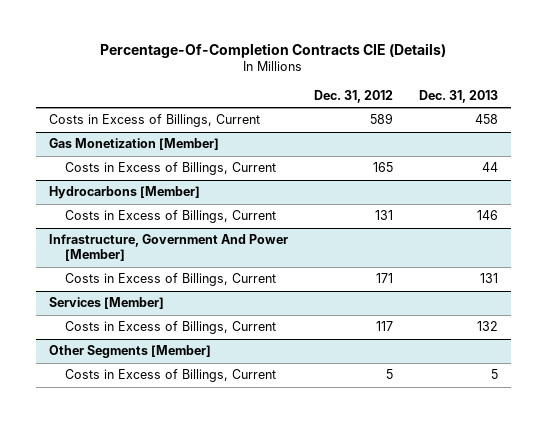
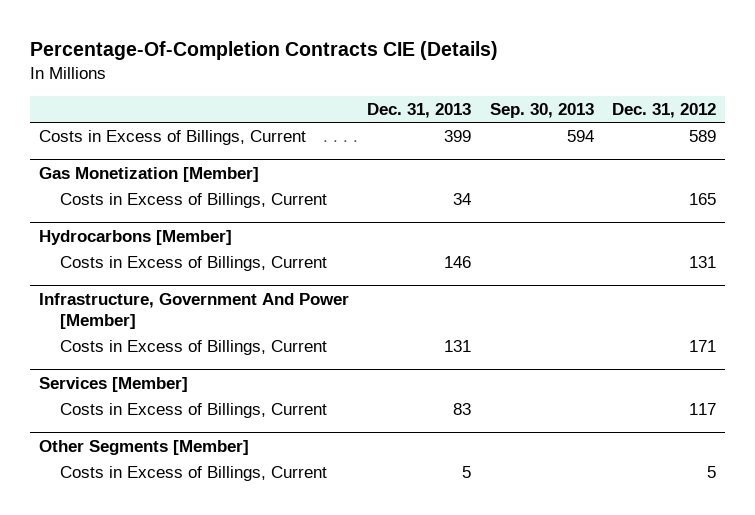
none -> [489,102,594,118] Sep. 30, 2013
[474,114,498,125] 458 -> [444,130,472,143] 399
[481,162,498,173] 44 -> [453,193,472,206] 34
[476,321,498,332] 132 -> [453,403,472,416] 83

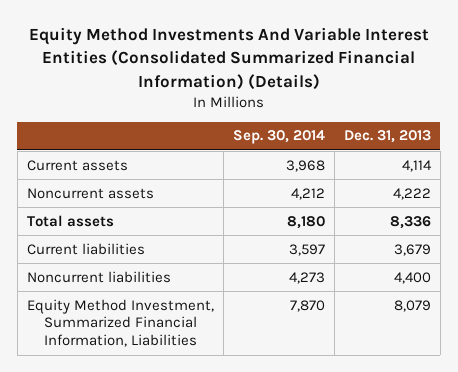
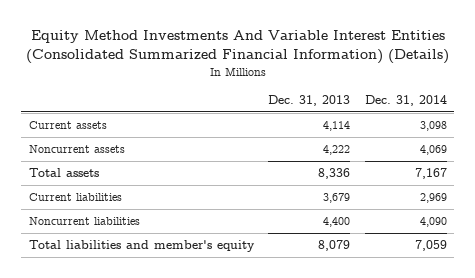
[232,130,325,145] Sep. 30, 2014 -> none
none -> [364,95,447,107] Dec. 31, 2014
[26,298,214,348] Equity Method Investment, Summarized Financial Information, Liabilities -> [28,240,255,253] Total liabilities and member's equity

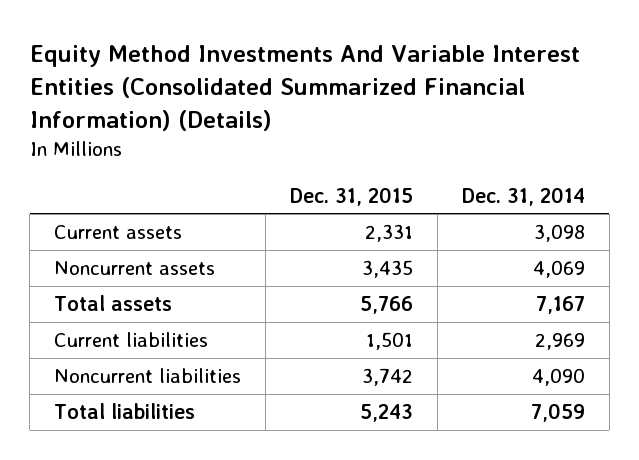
[268,95,351,107] Dec. 31, 2013 -> none
none -> [290,186,414,206] Dec. 31, 2015
[28,240,255,253] Total liabilities and member's equity -> [54,403,196,420] Total liabilities

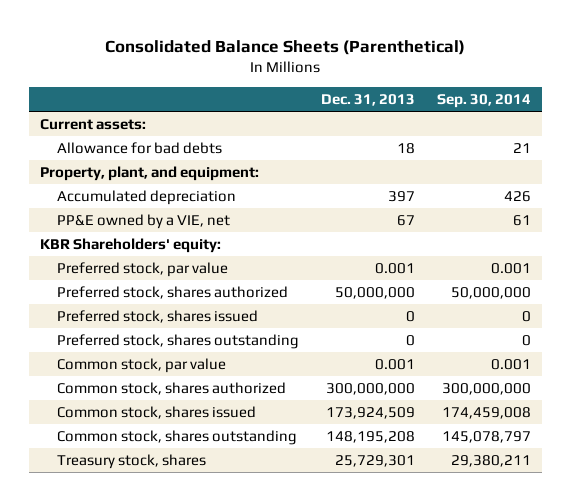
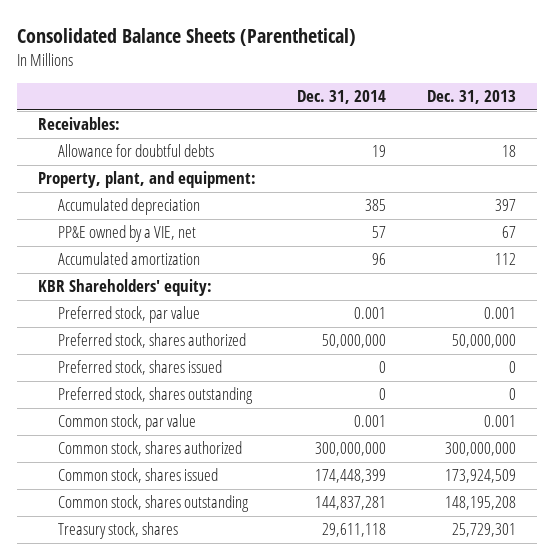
[436,93,531,108] Sep. 30, 2014 -> none
none -> [297,90,387,105] Dec. 31, 2014
[39,119,146,131] Current assets: -> none
none -> [37,117,120,131] Receivables:
[57,142,223,155] Allowance for bad debts -> [57,144,214,158] Allowance for doubtful debts
none -> [57,252,200,266] Accumulated amortization

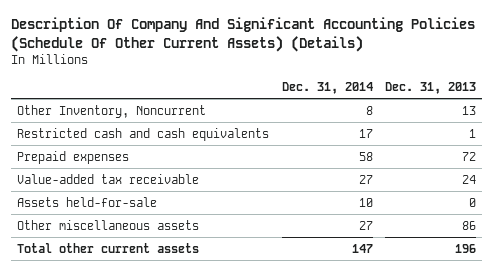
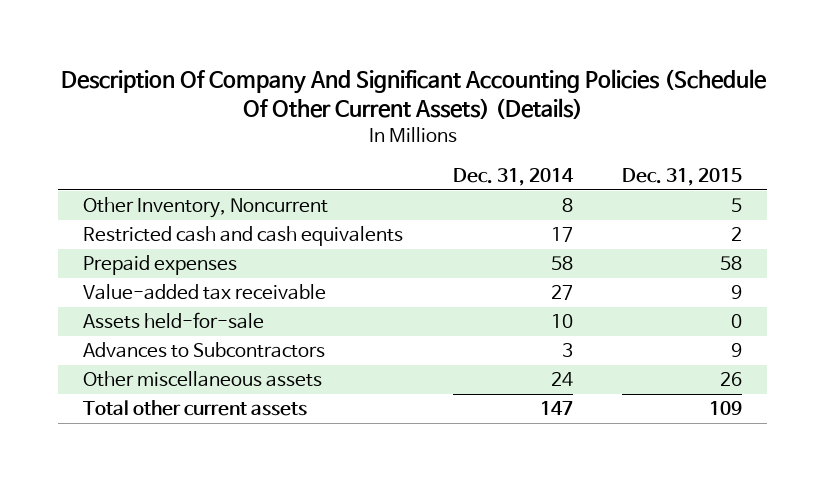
[385,82,477,95] Dec. 31, 2013 -> none
none -> [622,168,743,187] Dec. 31, 2015
none -> [82,342,325,359] Advances to Subcontractors
[358,220,373,230] 27 -> [550,372,573,387] 24

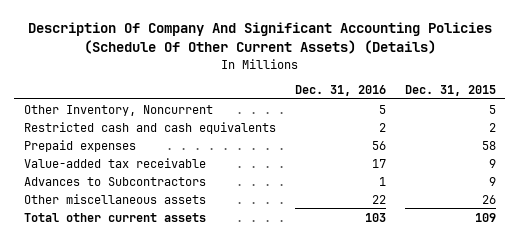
[452,168,574,187] Dec. 31, 2014 -> none
none -> [294,85,386,97] Dec. 31, 2016
[82,312,264,330] Assets held-for-sale -> none

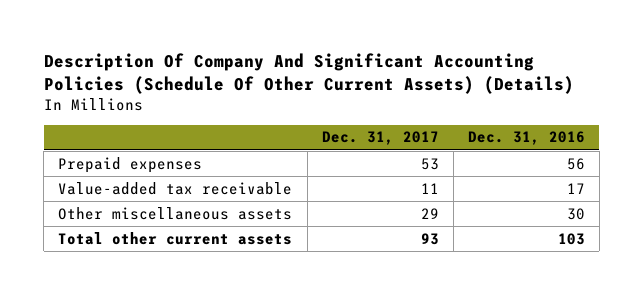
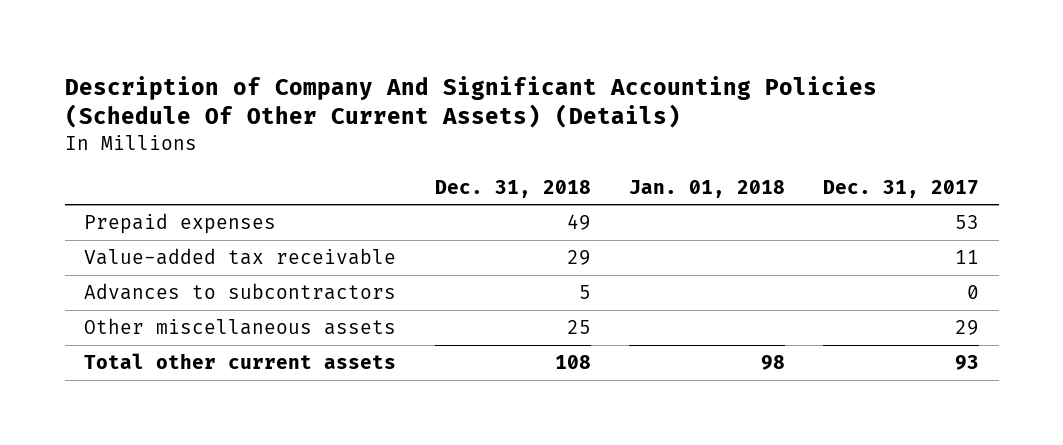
[43,52,574,94] Description Of Company And Significant Accounting Policies (Schedule Of Other Current Assets) (Details) -> [64,75,877,129] Description of Company And Significant Accounting Policies (Schedule Of Other Current Assets) (Details)
[467,131,585,146] Dec. 31, 2016 -> none
none -> [434,179,591,198] Dec. 31, 2018
none -> [628,179,785,198] Jan. 01, 2018
none -> [84,283,397,301] Advances to subcontractors

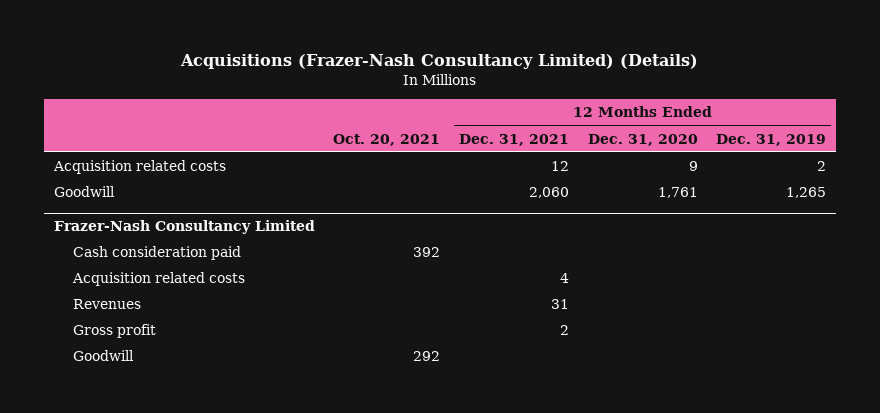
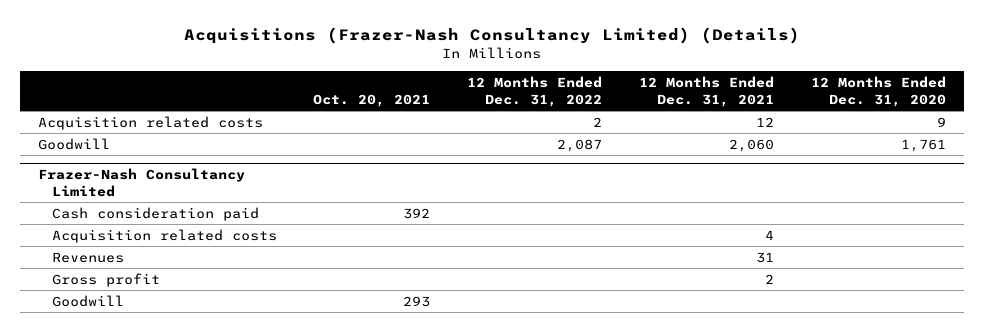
[716,133,827,146] Dec. 31, 2019 -> none
none -> [467,75,603,107] 12 Months Ended Dec. 31, 2022
[413,351,441,362] 292 -> [403,295,431,307] 293

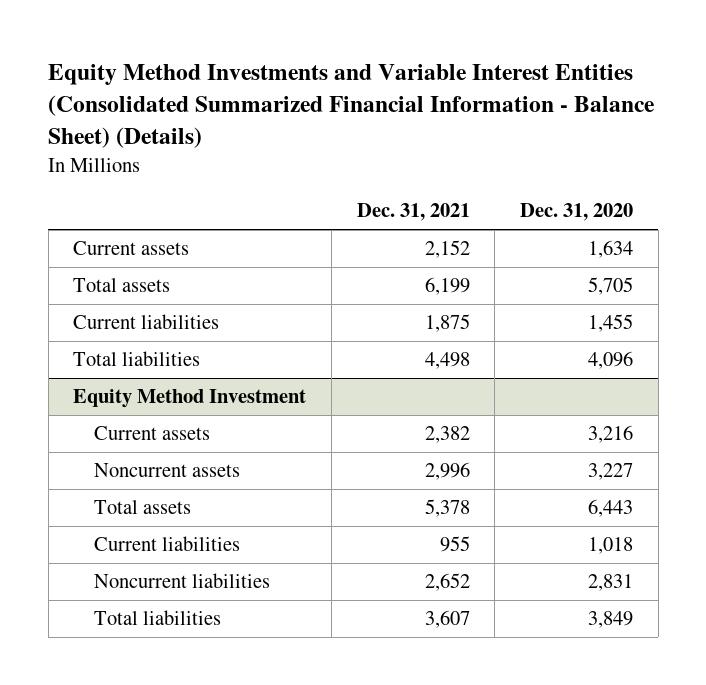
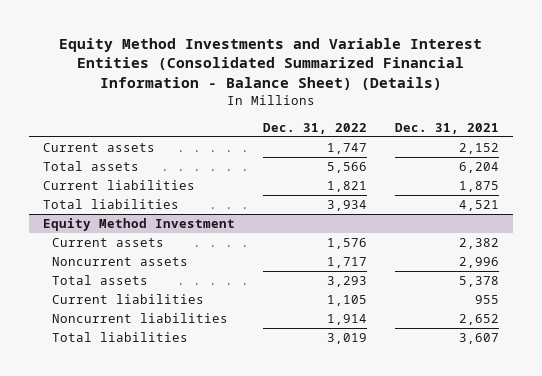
[520,203,634,222] Dec. 31, 2020 -> none
none -> [262,122,367,134] Dec. 31, 2022
[424,277,470,296] 6,199 -> [458,162,499,174] 6,204
[424,352,470,370] 4,498 -> [458,200,499,212] 4,521

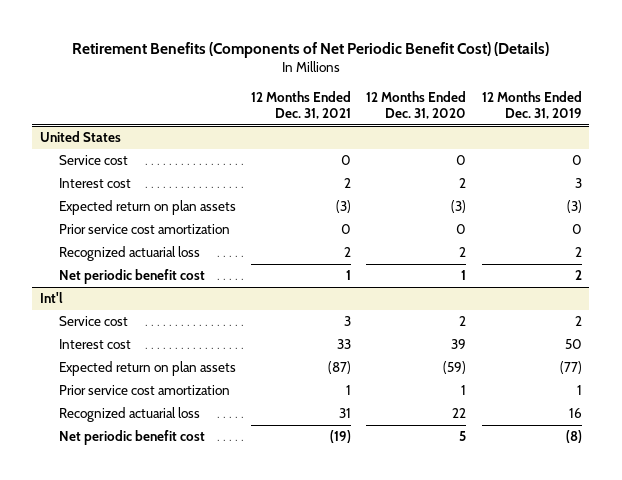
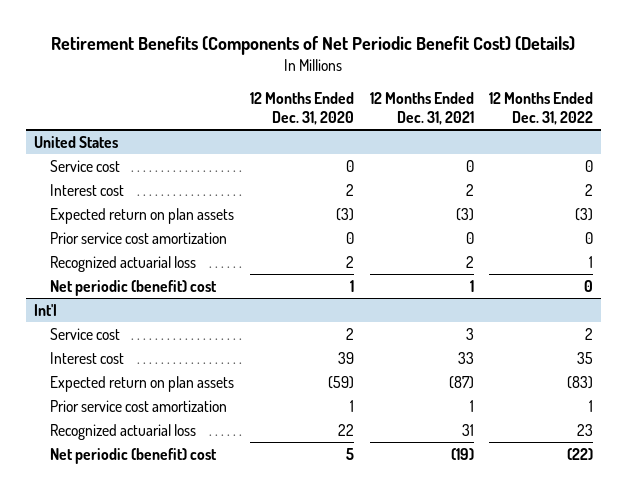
[481,90,582,120] 12 Months Ended Dec. 31, 2019 -> none
none -> [489,92,594,125] 12 Months Ended Dec. 31, 2022
[59,269,206,285] Net periodic benefit cost -> [50,279,218,296] Net periodic (benefit) cost
[59,430,206,446] Net periodic benefit cost -> [50,447,218,464] Net periodic (benefit) cost

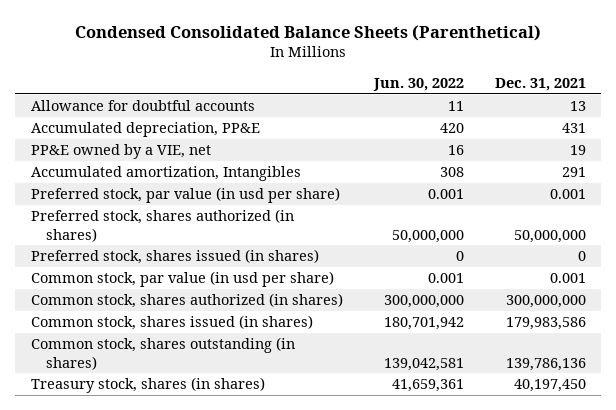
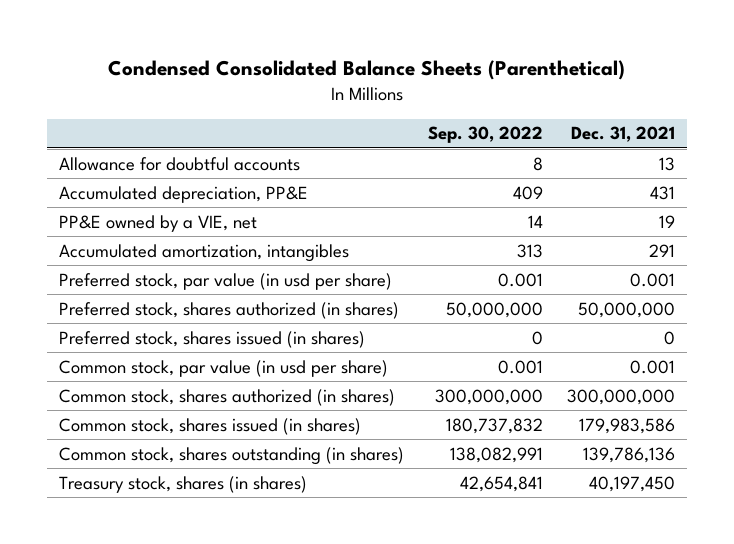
[372,78,464,92] Jun. 30, 2022 -> none
none -> [427,126,543,144] Sep. 30, 2022
[30,166,301,182] Accumulated amortization, Intangibles -> [58,243,349,262] Accumulated amortization, intangibles

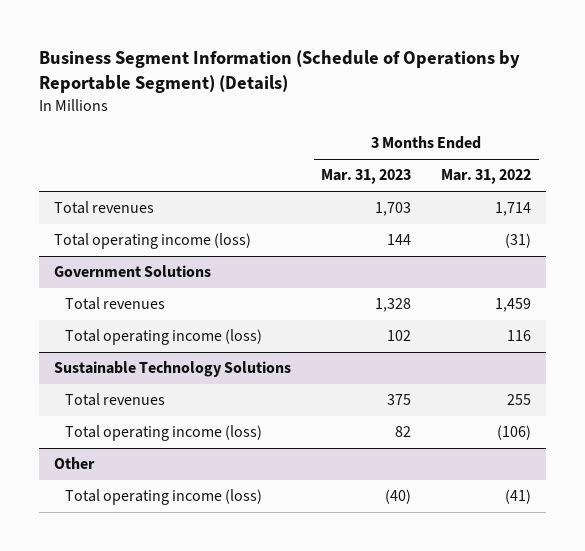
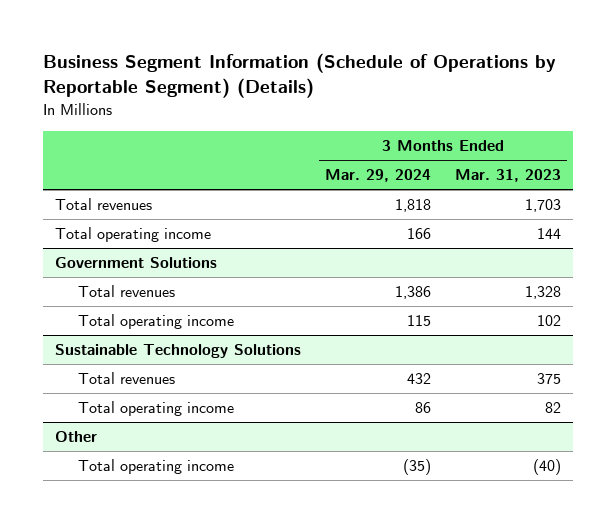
[441,169,532,185] Mar. 31, 2022 -> none
none -> [324,169,431,183] Mar. 29, 2024
[53,233,251,250] Total operating income (loss) -> [54,227,211,243] Total operating income
[65,329,263,346] Total operating income (loss) -> [77,314,234,330] Total operating income
[65,425,263,442] Total operating income (loss) -> [77,401,234,417] Total operating income
[65,489,263,506] Total operating income (loss) -> [77,459,234,475] Total operating income

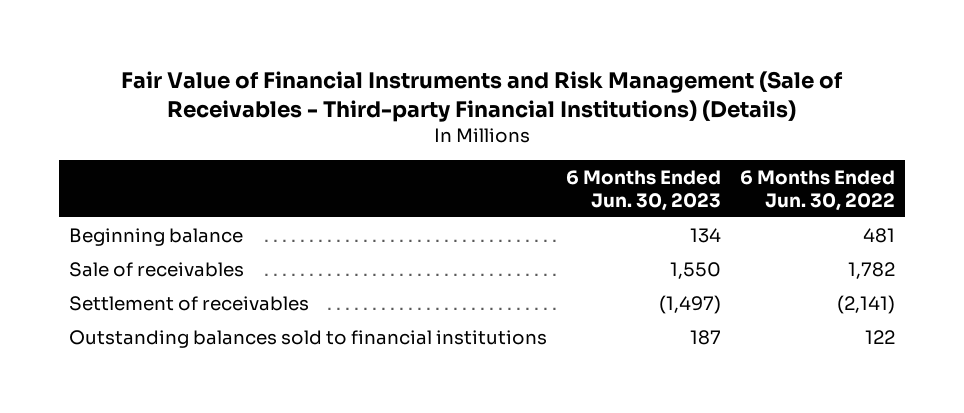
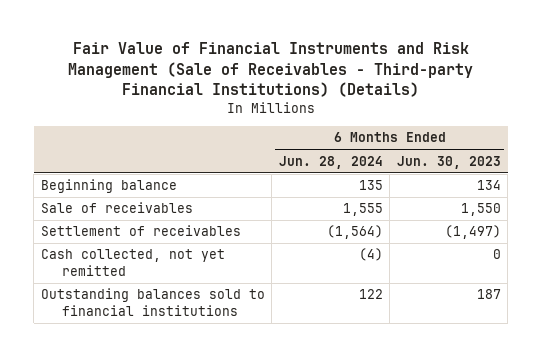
[740,170,896,211] 6 Months Ended Jun. 30, 2022 -> none
none -> [278,155,383,169] Jun. 28, 2024
none -> [40,249,225,276] Cash collected, not yet remitted

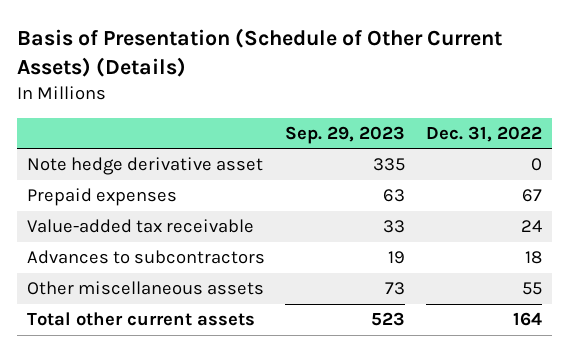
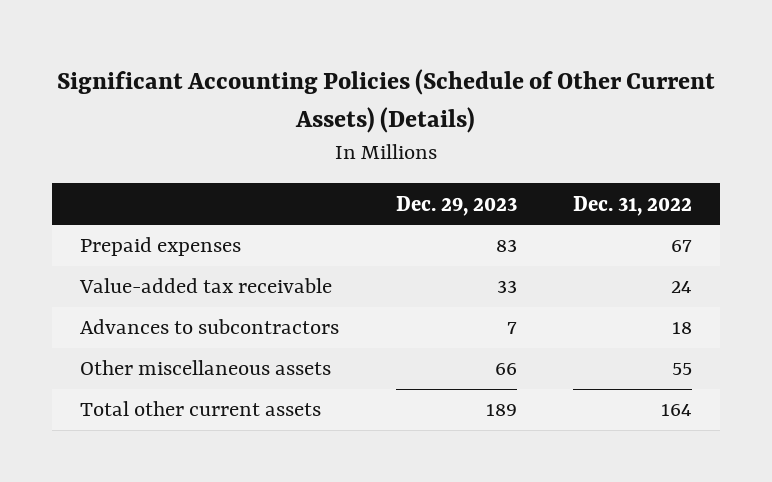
[16,28,502,78] Basis of Presentation (Schedule of Other Current Assets) (Details) -> [57,69,716,133] Significant Accounting Policies (Schedule of Other Current Assets) (Details)
[285,125,406,144] Sep. 29, 2023 -> none
none -> [395,195,517,216] Dec. 29, 2023
[26,157,263,176] Note hedge derivative asset -> none

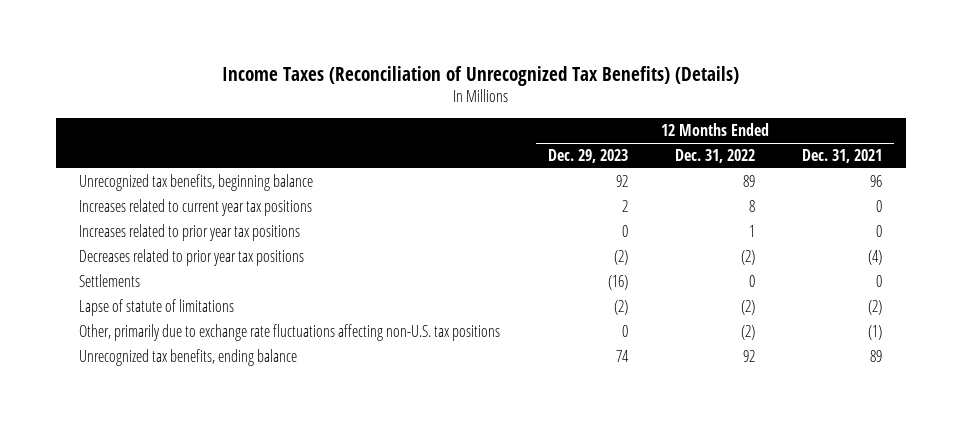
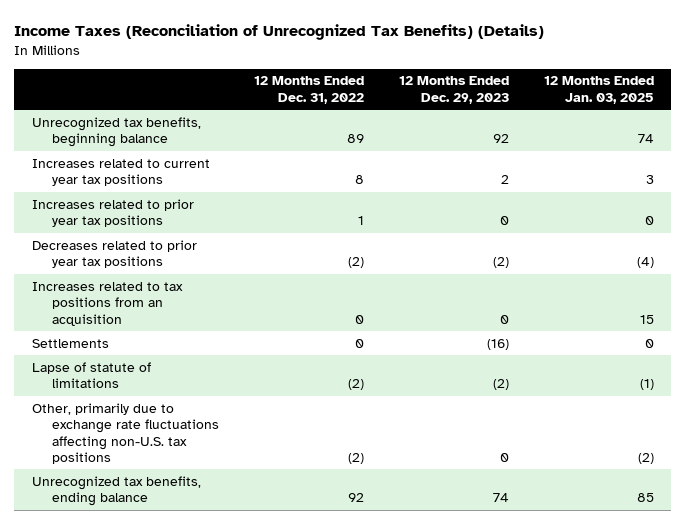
[802,149,883,164] Dec. 31, 2021 -> none
none -> [543,76,654,104] 12 Months Ended Jan. 03, 2025
none -> [31,281,183,326] Increases related to tax positions from an acquisition

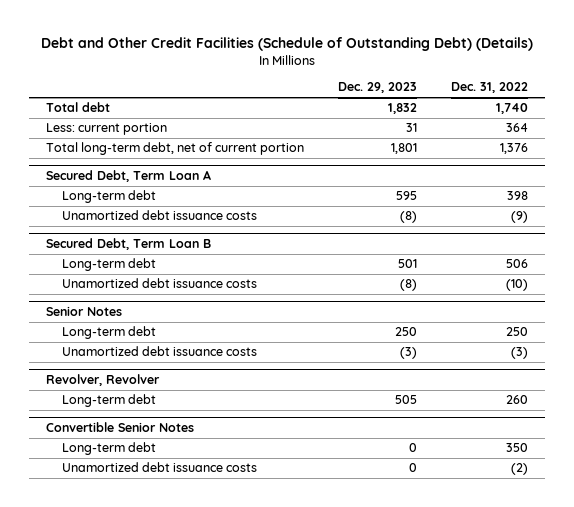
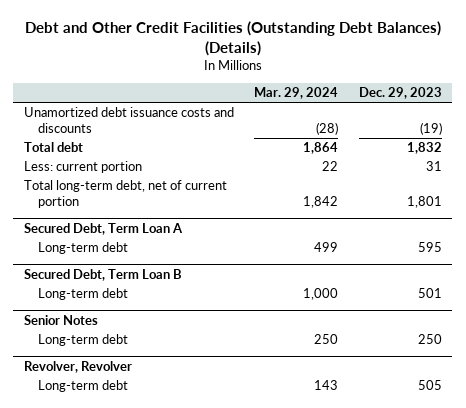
[41,37,534,52] Debt and Other Credit Facilities (Schedule of Outstanding Debt) (Details) -> [24,21,441,57] Debt and Other Credit Facilities (Outstanding Debt Balances) (Details)
[451,82,529,94] Dec. 31, 2022 -> none
none -> [254,87,339,100] Mar. 29, 2024
none -> [23,107,234,133] Unamortized debt issuance costs and discounts
[61,210,257,221] Unamortized debt issuance costs -> none
[61,278,257,289] Unamortized debt issuance costs -> none
[61,346,257,357] Unamortized debt issuance costs -> none
[46,421,195,432] Convertible Senior Notes -> none
[61,442,156,456] Long-term debt -> none
[61,462,257,473] Unamortized debt issuance costs -> none

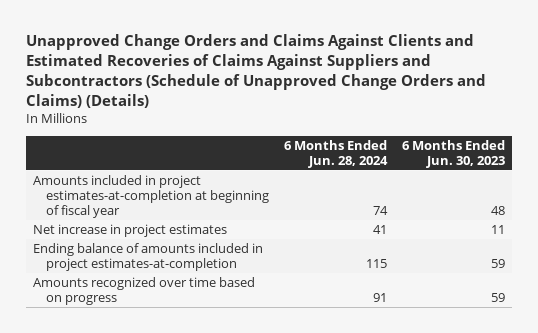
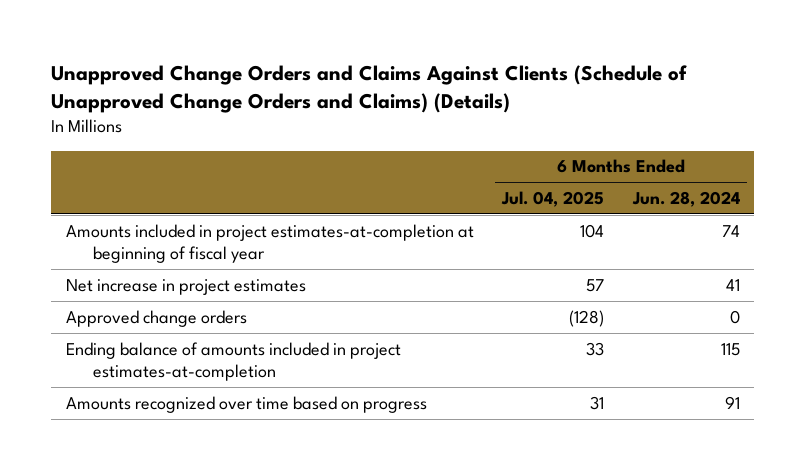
[25,33,486,108] Unapproved Change Orders and Claims Against Clients and Estimated Recoveries of Claims Against Suppliers and Subcontractors (Schedule of Unapproved Change Orders and Claims) (Details) -> [51,64,688,113] Unapproved Change Orders and Claims Against Clients (Schedule of Unapproved Change Orders and Claims) (Details)
[401,139,505,168] 6 Months Ended Jun. 30, 2023 -> none
none -> [501,191,605,208] Jul. 04, 2025
none -> [65,309,247,327] Approved change orders

